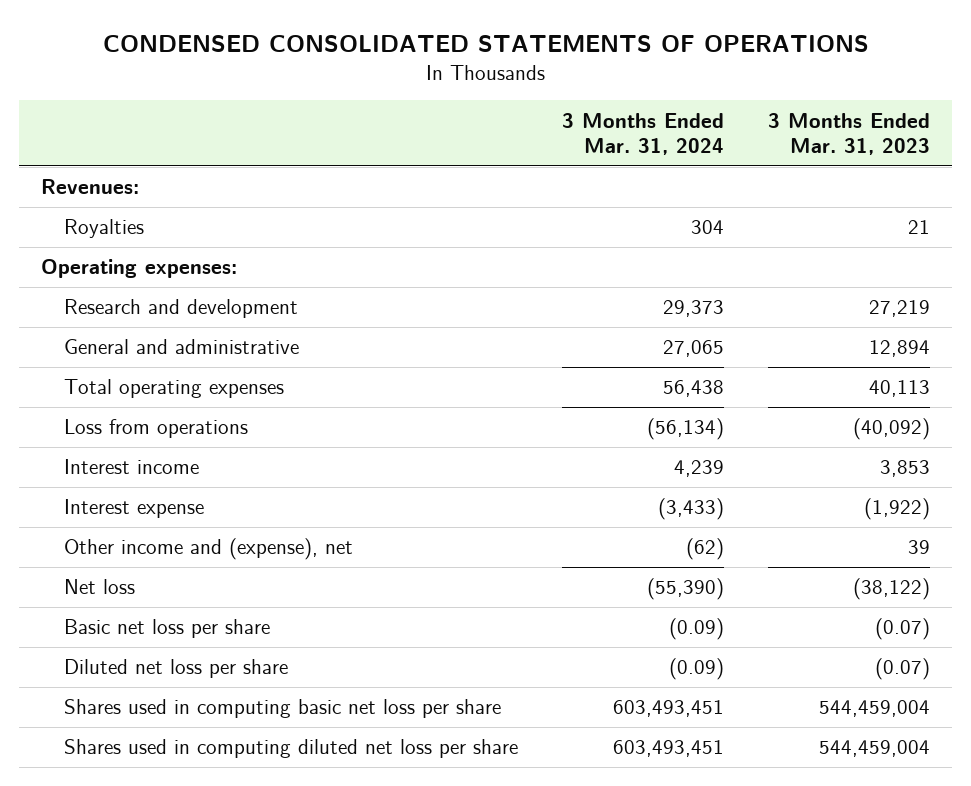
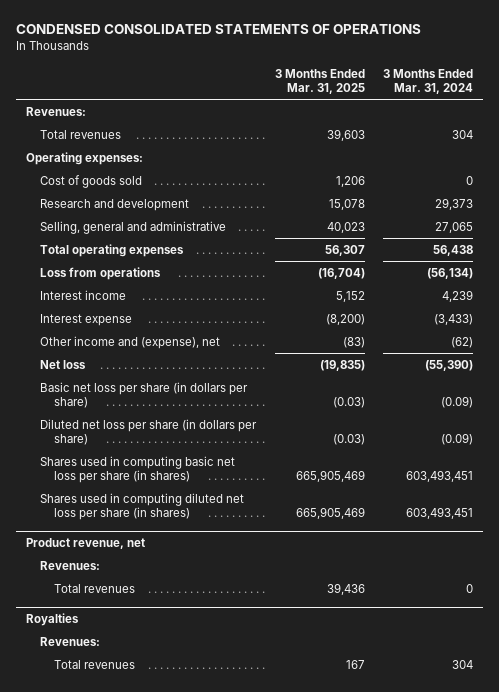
[768,112,931,155] 3 Months Ended Mar. 31, 2023 -> none
none -> [274,68,365,95] 3 Months Ended Mar. 31, 2025
[63,219,144,239] Royalties -> [39,129,121,139] Total revenues
none -> [39,174,142,188] Cost of goods sold
[63,339,299,355] General and administrative -> [39,220,226,234] Selling, general and administrative
[63,619,270,639] Basic net loss per share -> [39,381,248,409] Basic net loss per share (in dollars per share)
[63,659,288,679] Diluted net loss per share -> [39,418,257,446] Diluted net loss per share (in dollars per share)
[63,699,501,719] Shares used in computing basic net loss per share -> [39,455,235,484] Shares used in computing basic net loss per share (in shares)
[63,739,518,759] Shares used in computing diluted net loss per share -> [39,492,244,521] Shares used in computing diluted net loss per share (in shares)
none -> [25,537,145,549] Product revenue, net
none -> [39,560,100,570] Revenues:
none -> [53,583,135,593] Total revenues
none -> [25,612,79,626] Royalties
none -> [39,636,100,646] Revenues:
none -> [53,659,135,669] Total revenues

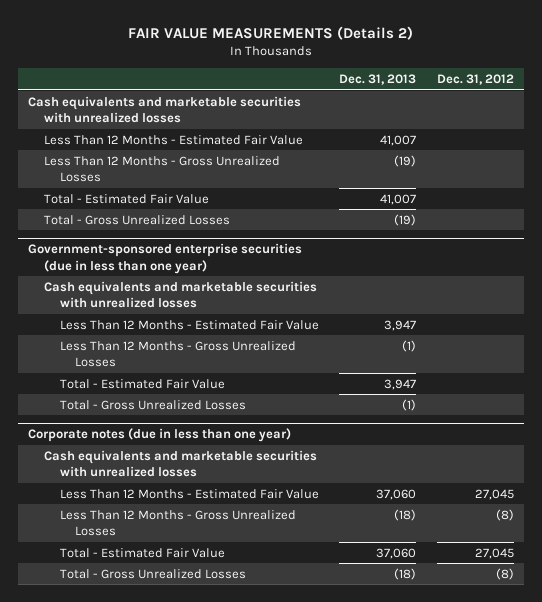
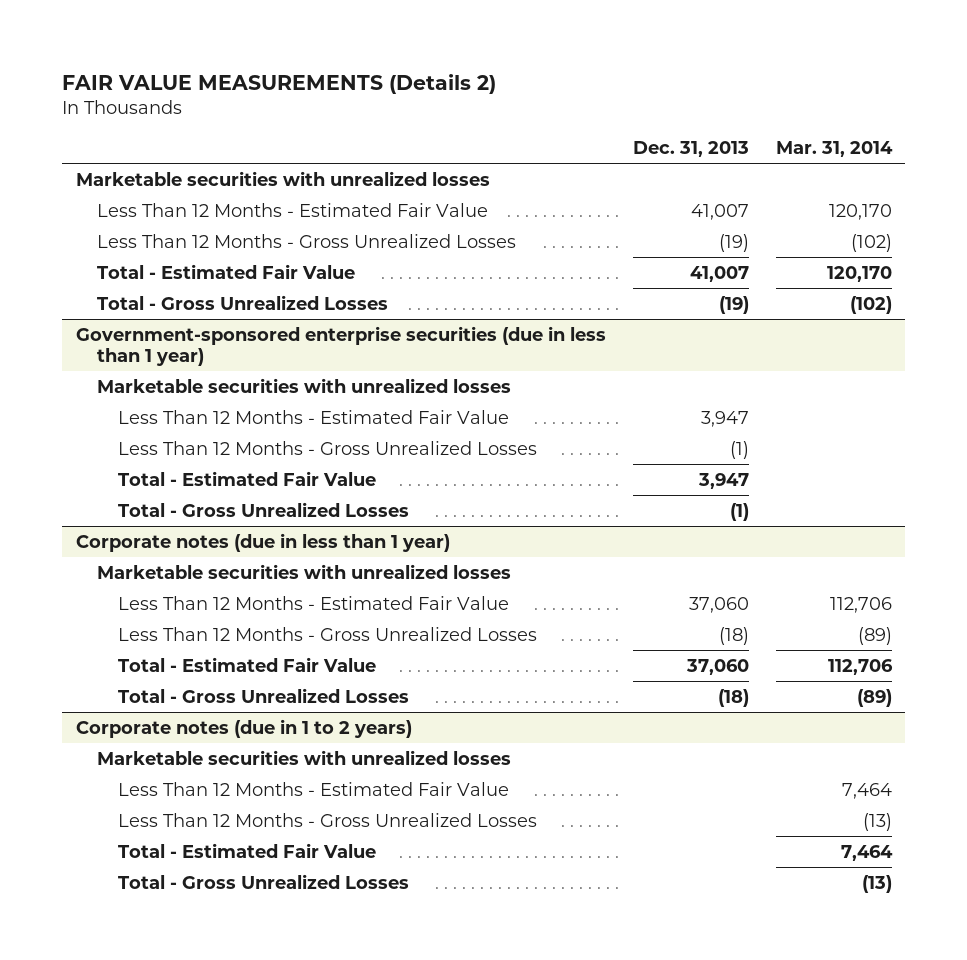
[437,74,515,86] Dec. 31, 2012 -> none
none -> [775,141,893,158] Mar. 31, 2014
[28,95,302,124] Cash equivalents and marketable securities with unrealized losses -> [75,170,490,186] Marketable securities with unrealized losses
[28,243,303,274] Government-sponsored enterprise securities (due in less than one year) -> [75,325,606,366] Government-sponsored enterprise securities (due in less than 1 year)
[43,280,317,309] Cash equivalents and marketable securities with unrealized losses -> [97,377,512,393] Marketable securities with unrealized losses
[28,428,292,443] Corporate notes (due in less than one year) -> [75,532,450,552] Corporate notes (due in less than 1 year)
[43,449,317,478] Cash equivalents and marketable securities with unrealized losses -> [97,563,512,579] Marketable securities with unrealized losses
none -> [75,718,412,738] Corporate notes (due in 1 to 2 years)
none -> [97,749,512,765] Marketable securities with unrealized losses
none -> [118,781,510,796] Less Than 12 Months - Estimated Fair Value
none -> [118,812,538,827] Less Than 12 Months - Gross Unrealized Losses
none -> [118,842,377,858] Total - Estimated Fair Value
none -> [118,873,410,889] Total - Gross Unrealized Losses

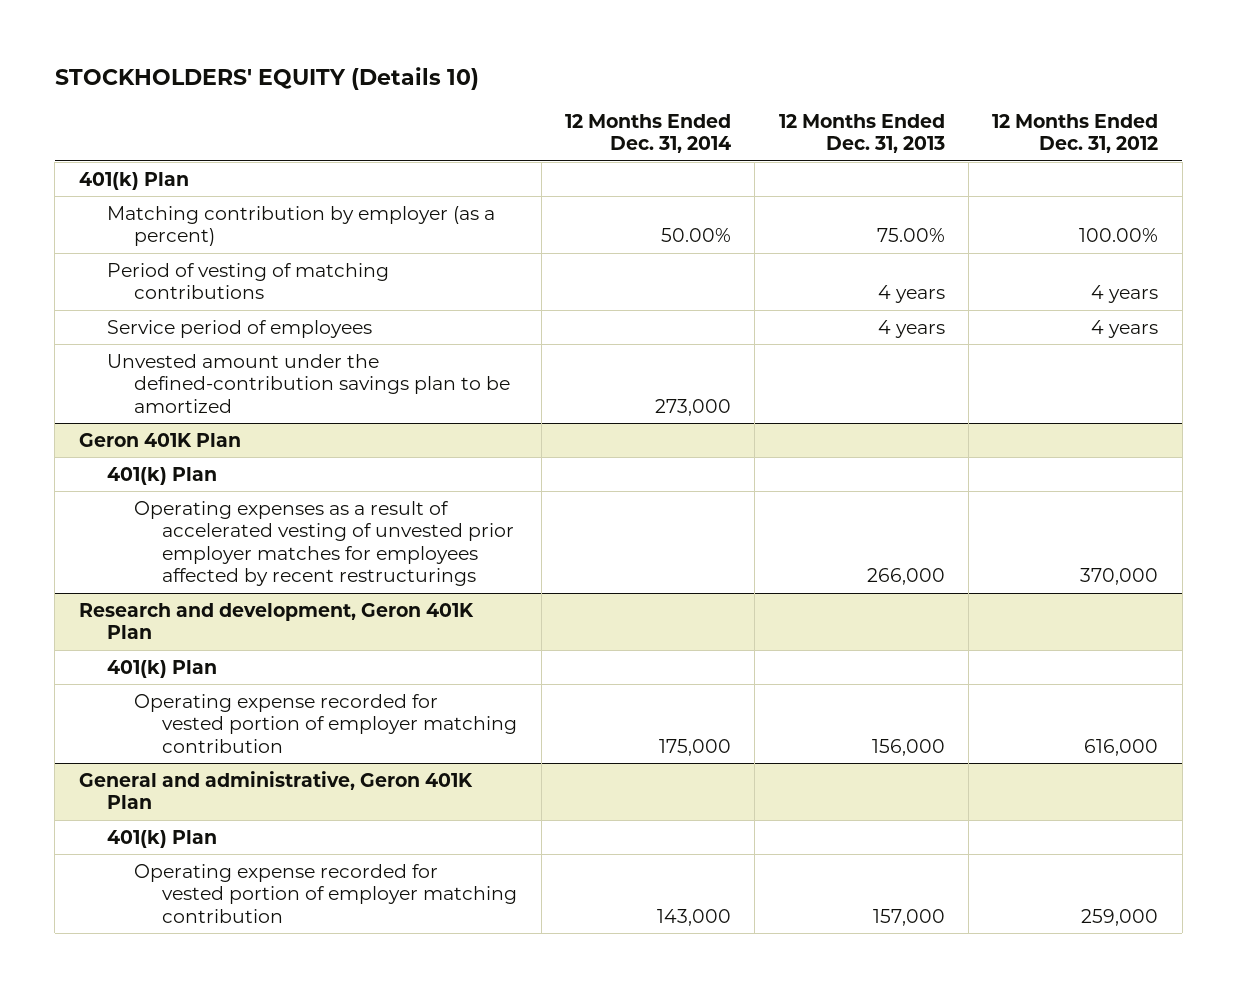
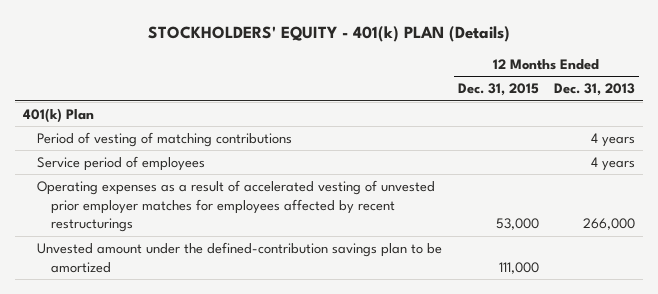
[54,66,479,90] STOCKHOLDERS' EQUITY (Details 10) -> [147,25,510,42] STOCKHOLDERS' EQUITY - 401(k) PLAN (Details)
[564,113,731,154] 12 Months Ended Dec. 31, 2014 -> none
[992,113,1159,154] 12 Months Ended Dec. 31, 2012 -> none
none -> [457,83,539,97] Dec. 31, 2015
[106,205,495,247] Matching contribution by employer (as a percent) -> none
[78,432,241,447] Geron 401K Plan -> none
[106,466,217,485] 401(k) Plan -> none
[78,602,474,640] Research and development, Geron 401K Plan -> none
[106,659,217,678] 401(k) Plan -> none
[134,693,518,753] Operating expense recorded for vested portion of employer matching contribution -> none
[78,770,473,810] General and administrative, Geron 401K Plan -> none
[106,829,217,848] 401(k) Plan -> none
[134,863,518,923] Operating expense recorded for vested portion of employer matching contribution -> none
[106,353,511,413] Unvested amount under the defined-contribution savings plan to be amortized -> [36,241,442,273] Unvested amount under the defined-contribution savings plan to be amortized

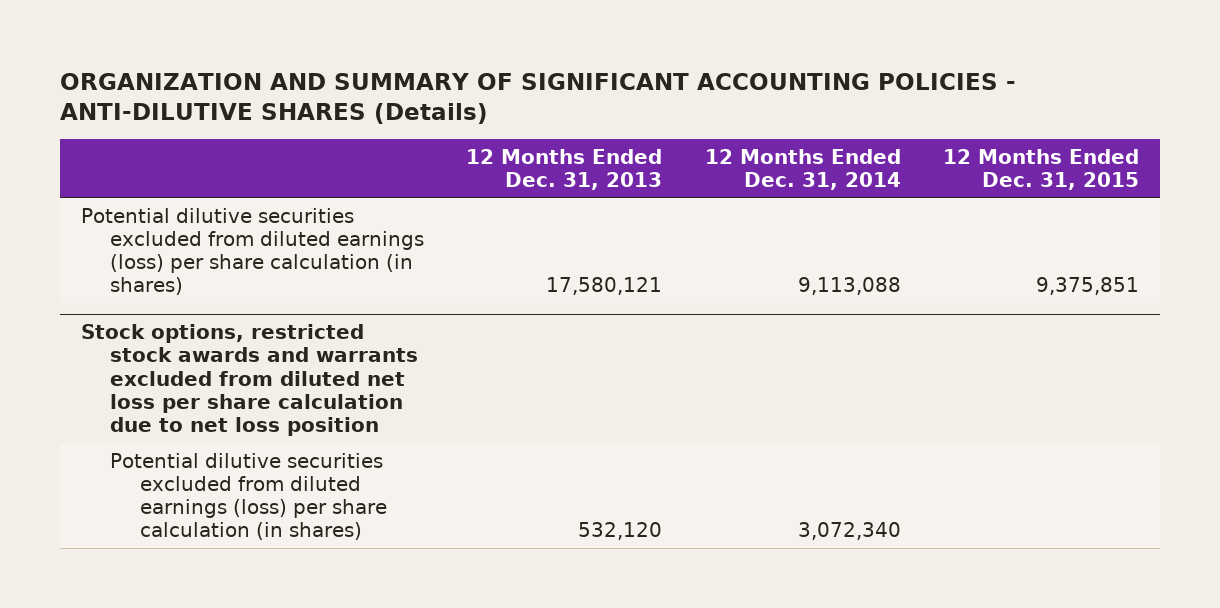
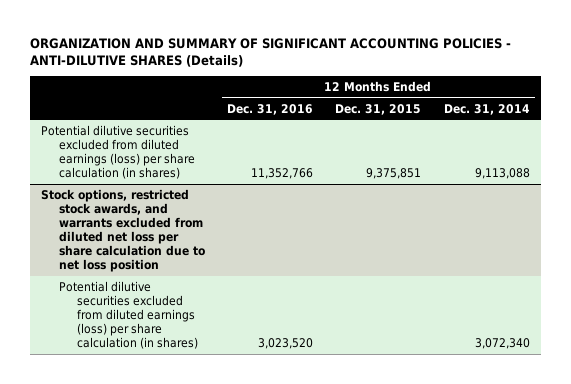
[466,148,663,191] 12 Months Ended Dec. 31, 2013 -> none
none -> [227,103,314,115] Dec. 31, 2016
[80,324,419,437] Stock options, restricted stock awards and warrants excluded from diluted net loss per share calculation due to net loss position -> [41,188,205,273] Stock options, restricted stock awards, and warrants excluded from diluted net loss per share calculation due to net loss position

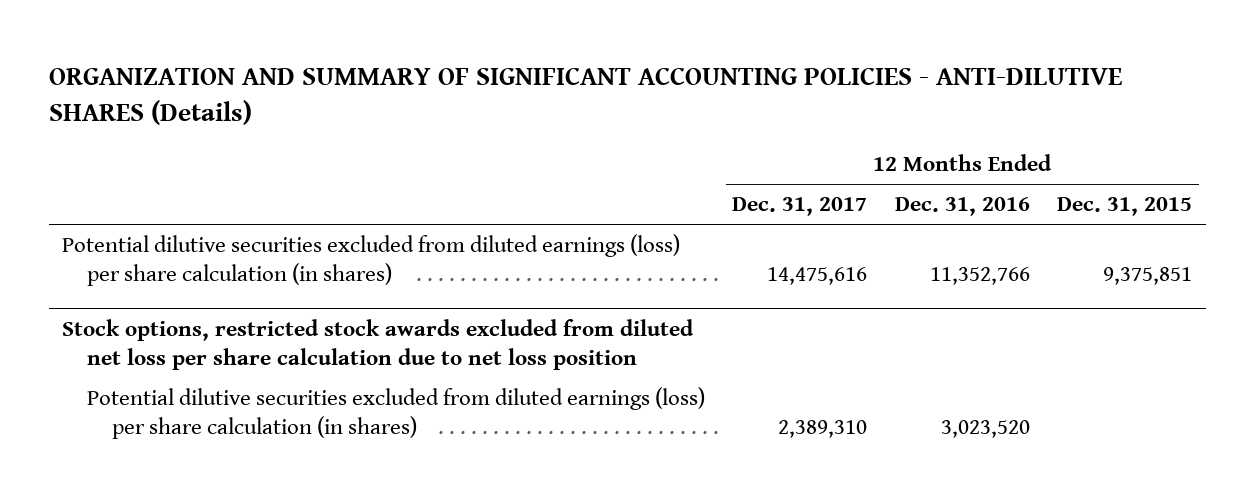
[443,103,530,115] Dec. 31, 2014 -> none
none -> [732,197,868,217] Dec. 31, 2017
[41,188,205,273] Stock options, restricted stock awards, and warrants excluded from diluted net loss per share calculation due to net loss position -> [62,318,695,370] Stock options, restricted stock awards excluded from diluted net loss per share calculation due to net loss position

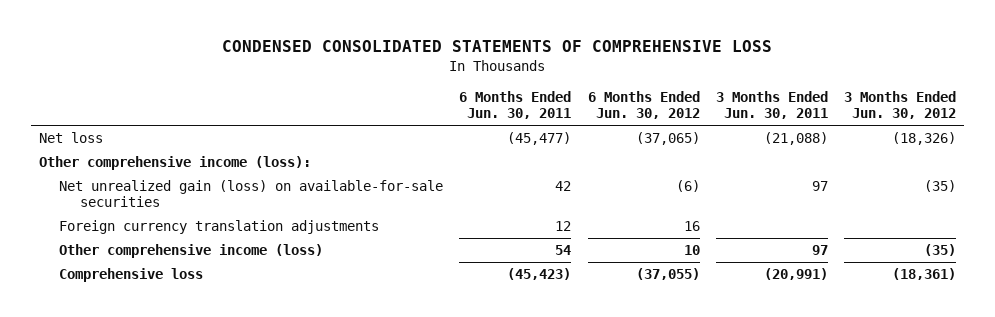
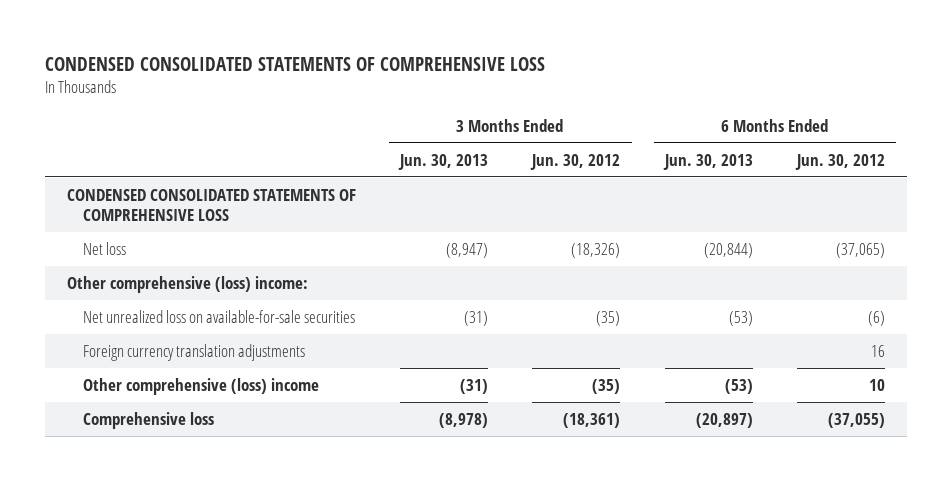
[459,91,572,120] 6 Months Ended Jun. 30, 2011 -> none
[715,91,828,120] 3 Months Ended Jun. 30, 2011 -> none
none -> [398,153,489,170] Jun. 30, 2013
none -> [662,153,753,170] Jun. 30, 2013
none -> [67,188,357,222] CONDENSED CONSOLIDATED STATEMENTS OF COMPREHENSIVE LOSS
[38,156,311,171] Other comprehensive income (loss): -> [67,275,309,293] Other comprehensive (loss) income:
[59,180,444,208] Net unrealized gain (loss) on available-for-sale securities -> [82,309,355,323] Net unrealized loss on available-for-sale securities
[59,244,324,259] Other comprehensive income (loss) -> [82,377,319,395] Other comprehensive (loss) income

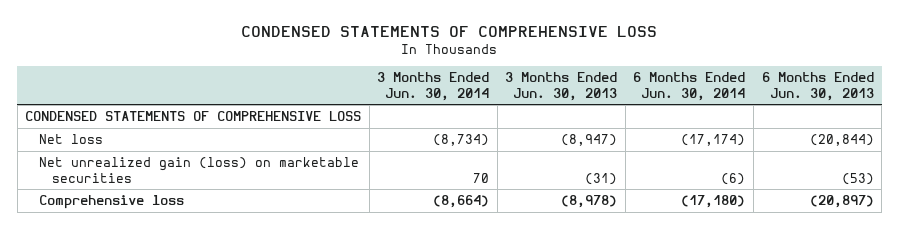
[45,56,546,71] CONDENSED CONSOLIDATED STATEMENTS OF COMPREHENSIVE LOSS -> [241,25,658,37] CONDENSED STATEMENTS OF COMPREHENSIVE LOSS
[530,153,621,170] Jun. 30, 2012 -> none
[794,153,885,170] Jun. 30, 2012 -> none
none -> [377,72,490,101] 3 Months Ended Jun. 30, 2014
none -> [633,72,746,101] 6 Months Ended Jun. 30, 2014
[67,188,357,222] CONDENSED CONSOLIDATED STATEMENTS OF COMPREHENSIVE LOSS -> [25,111,362,122] CONDENSED STATEMENTS OF COMPREHENSIVE LOSS
[67,275,309,293] Other comprehensive (loss) income: -> none
[82,343,305,361] Foreign currency translation adjustments -> none
[82,377,319,395] Other comprehensive (loss) income -> none
[82,309,355,323] Net unrealized loss on available-for-sale securities -> [38,157,359,183] Net unrealized gain (loss) on marketable securities

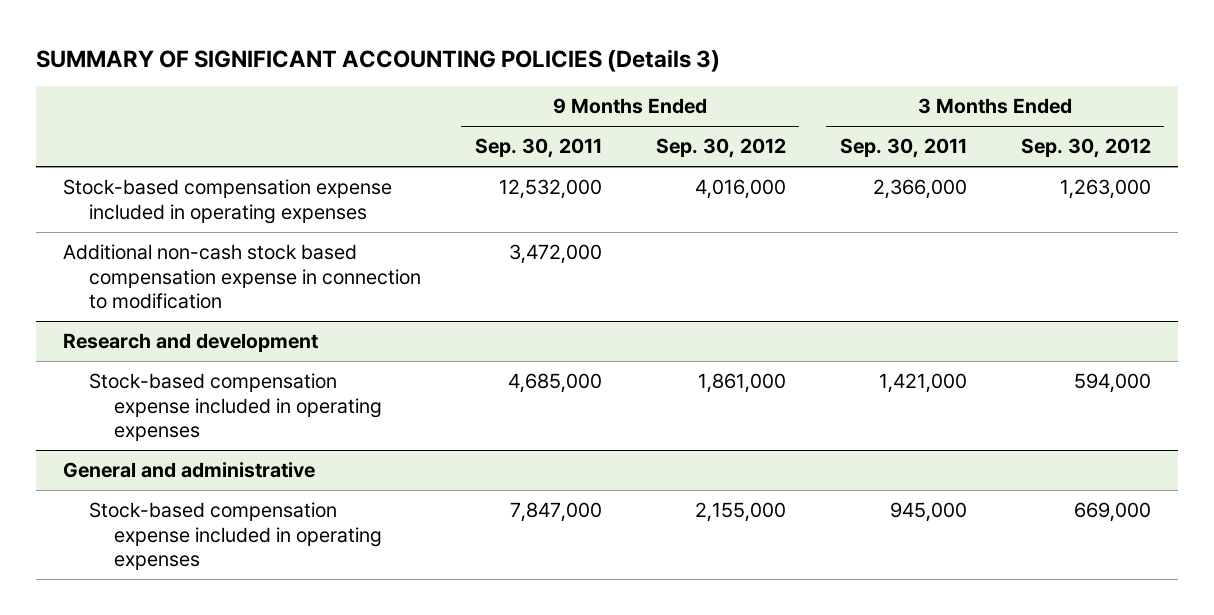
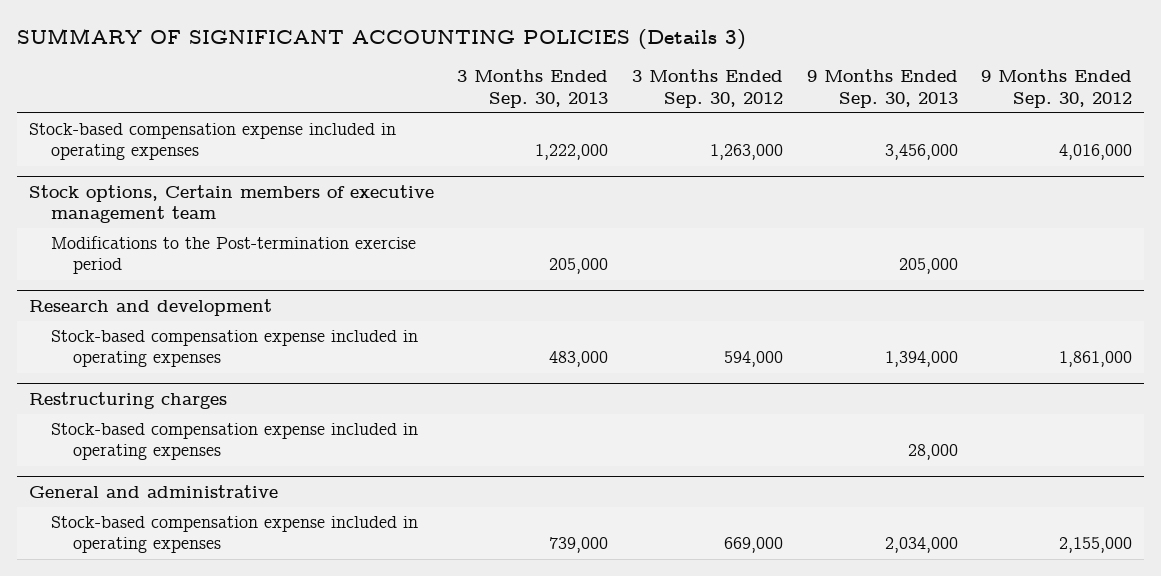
[474,138,602,159] Sep. 30, 2011 -> none
[839,138,967,159] Sep. 30, 2011 -> none
none -> [457,69,609,108] 3 Months Ended Sep. 30, 2013
none -> [806,69,958,108] 9 Months Ended Sep. 30, 2013
none -> [28,184,434,224] Stock options, Certain members of executive management team
[62,244,421,310] Additional non-cash stock based compensation expense in connection to modification -> [51,236,417,275] Modifications to the Post-termination exercise period
none -> [28,391,227,409] Restructuring charges
none -> [51,423,419,461] Stock-based compensation expense included in operating expenses

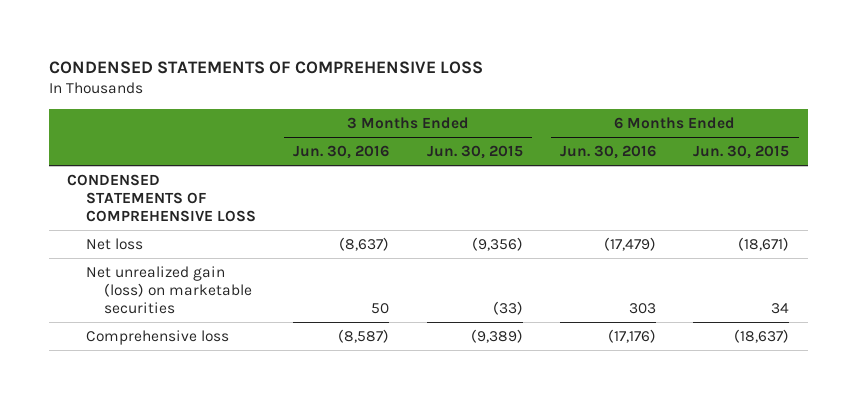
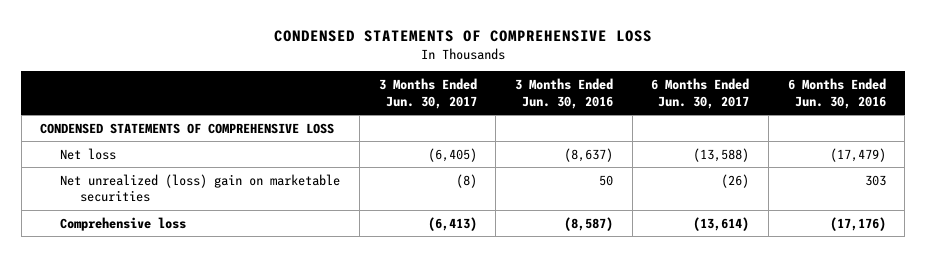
[426,145,523,160] Jun. 30, 2015 -> none
[693,145,790,160] Jun. 30, 2015 -> none
none -> [378,77,477,109] 3 Months Ended Jun. 30, 2017
none -> [651,77,750,109] 6 Months Ended Jun. 30, 2017
[85,266,253,315] Net unrealized gain (loss) on marketable securities -> [60,173,341,203] Net unrealized (loss) gain on marketable securities

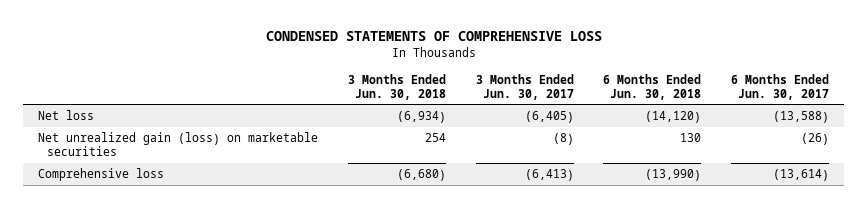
[515,77,614,109] 3 Months Ended Jun. 30, 2016 -> none
[787,77,886,109] 6 Months Ended Jun. 30, 2016 -> none
none -> [347,73,446,100] 3 Months Ended Jun. 30, 2018
none -> [603,73,702,100] 6 Months Ended Jun. 30, 2018
[40,122,335,134] CONDENSED STATEMENTS OF COMPREHENSIVE LOSS -> none
[60,173,341,203] Net unrealized (loss) gain on marketable securities -> [38,132,319,157] Net unrealized gain (loss) on marketable securities

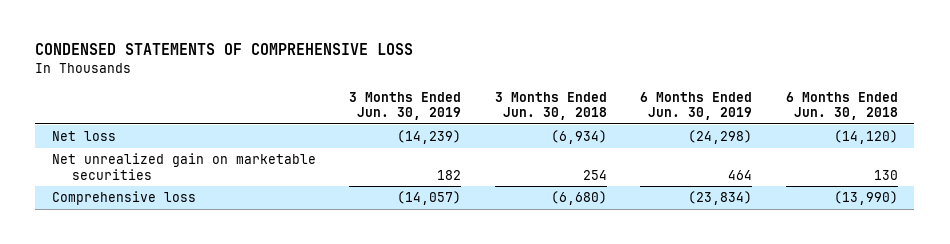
[475,73,574,100] 3 Months Ended Jun. 30, 2017 -> none
[730,73,829,100] 6 Months Ended Jun. 30, 2017 -> none
none -> [349,91,462,121] 3 Months Ended Jun. 30, 2019
none -> [640,91,753,121] 6 Months Ended Jun. 30, 2019
[38,132,319,157] Net unrealized gain (loss) on marketable securities -> [52,153,317,180] Net unrealized gain on marketable securities

